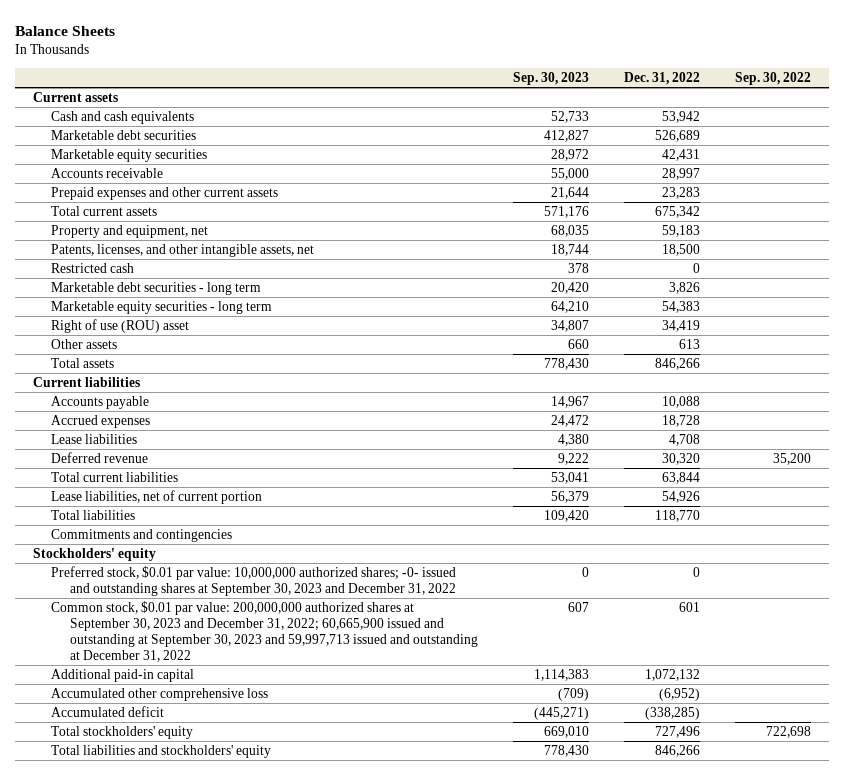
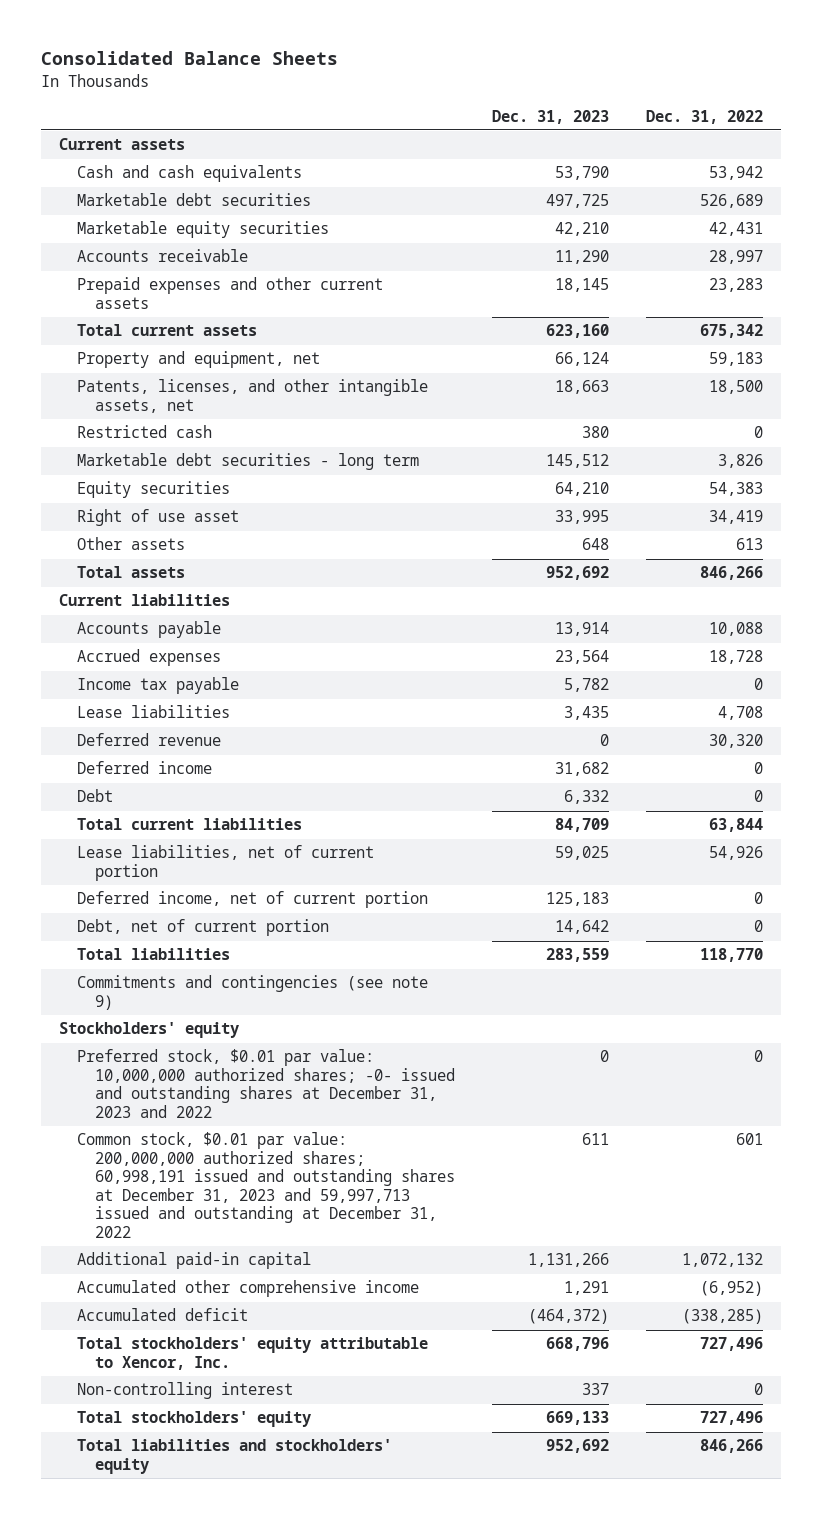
[15,26,116,37] Balance Sheets -> [41,51,339,66] Consolidated Balance Sheets
[513,71,590,85] Sep. 30, 2023 -> none
[735,71,812,85] Sep. 30, 2022 -> none
none -> [492,109,610,124] Dec. 31, 2023
[51,301,273,315] Marketable equity securities - long term -> [77,481,231,499] Equity securities
[51,319,190,334] Right of use (ROU) asset -> [77,509,240,527] Right of use asset
none -> [77,677,240,695] Income tax payable
none -> [77,761,213,775] Deferred income
none -> [77,789,114,803] Debt
none -> [77,891,429,909] Deferred income, net of current portion
none -> [77,919,330,937] Debt, net of current portion
[51,529,233,543] Commitments and contingencies -> [77,975,429,1010] Commitments and contingencies (see note 9)
[51,566,457,596] Preferred stock, $0.01 par value: 10,000,000 authorized shares; -0- issued and outstanding shares at September 30, 2023 and December 31, 2022 -> [77,1049,456,1118] Preferred stock, $0.01 par value: 10,000,000 authorized shares; -0- issued and outstanding shares at December 31, 2023 and 2022
[51,601,479,662] Common stock, $0.01 par value: 200,000,000 authorized shares at September 30, 2023 and December 31, 2022; 60,665,900 issued and outstanding at September 30, 2023 and 59,997,713 issued and outstanding at December 31, 2022 -> [77,1132,456,1238] Common stock, $0.01 par value: 200,000,000 authorized shares; 60,998,191 issued and outstanding shares at December 31, 2023 and 59,997,713 issued and outstanding at December 31, 2022
[51,688,269,702] Accumulated other comprehensive loss -> [77,1280,420,1298] Accumulated other comprehensive income
none -> [77,1337,429,1370] Total stockholders' equity attributable to Xencor, Inc.
none -> [77,1382,294,1400] Non-controlling interest

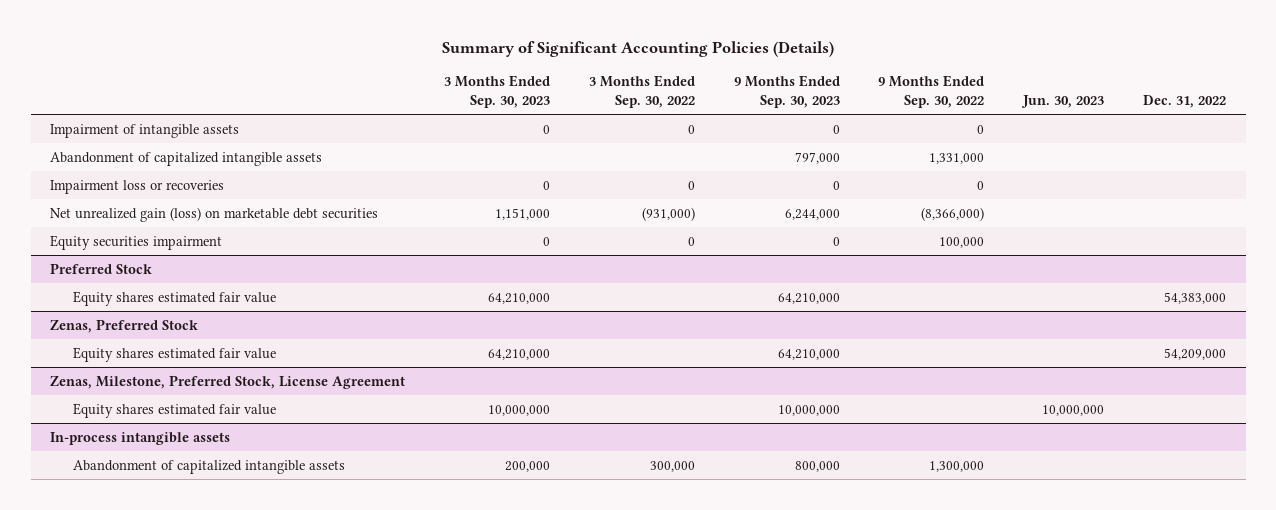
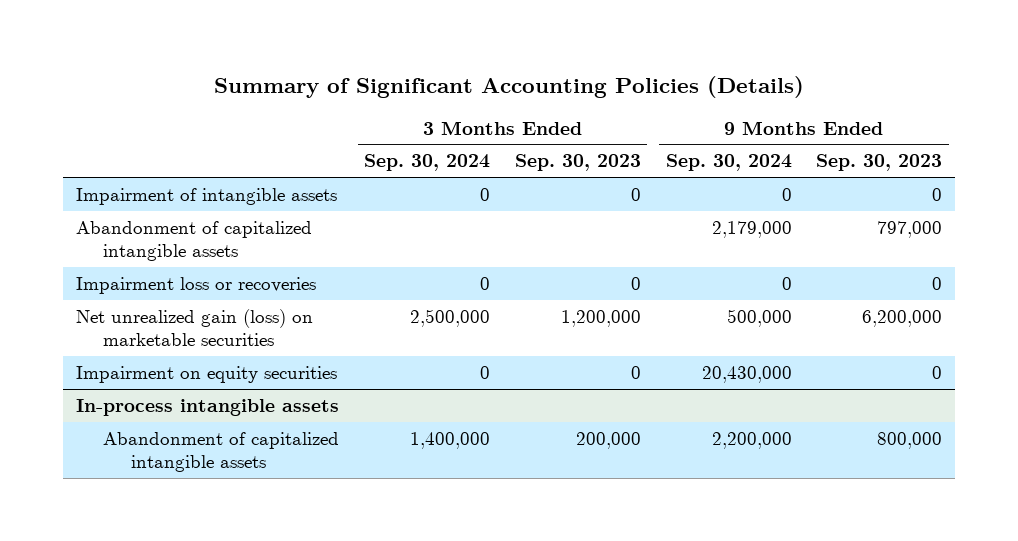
[588,75,695,108] 3 Months Ended Sep. 30, 2022 -> none
[878,75,985,108] 9 Months Ended Sep. 30, 2022 -> none
[1021,94,1105,108] Jun. 30, 2023 -> none
[1143,94,1227,108] Dec. 31, 2022 -> none
none -> [364,154,491,172] Sep. 30, 2024
none -> [665,154,792,172] Sep. 30, 2024
[49,262,152,274] Preferred Stock -> none
[72,290,276,306] Equity shares estimated fair value -> none
[49,318,198,333] Zenas, Preferred Stock -> none
[72,346,276,362] Equity shares estimated fair value -> none
[49,374,405,389] Zenas, Milestone, Preferred Stock, License Agreement -> none
[72,402,276,418] Equity shares estimated fair value -> none
[49,206,378,222] Net unrealized gain (loss) on marketable debt securities -> [75,308,313,346] Net unrealized gain (loss) on marketable securities
[494,207,550,220] 1,151,000 -> [560,309,641,327] 1,200,000
[784,208,840,220] 6,244,000 -> [862,309,943,327] 6,200,000
[49,234,222,250] Equity securities impairment -> [75,365,337,383] Impairment on equity securities

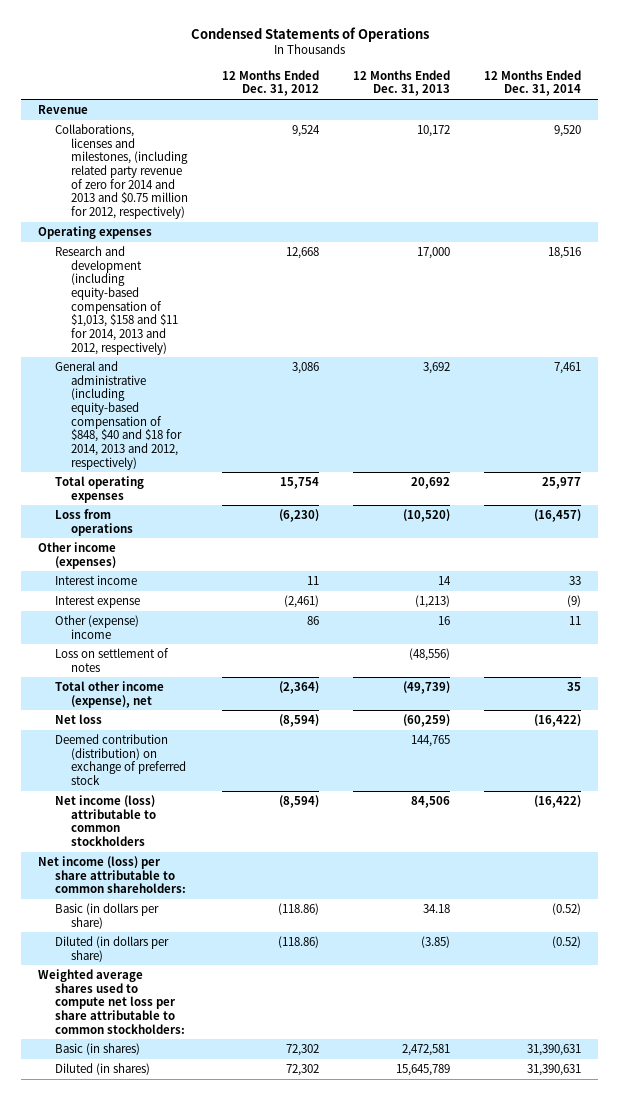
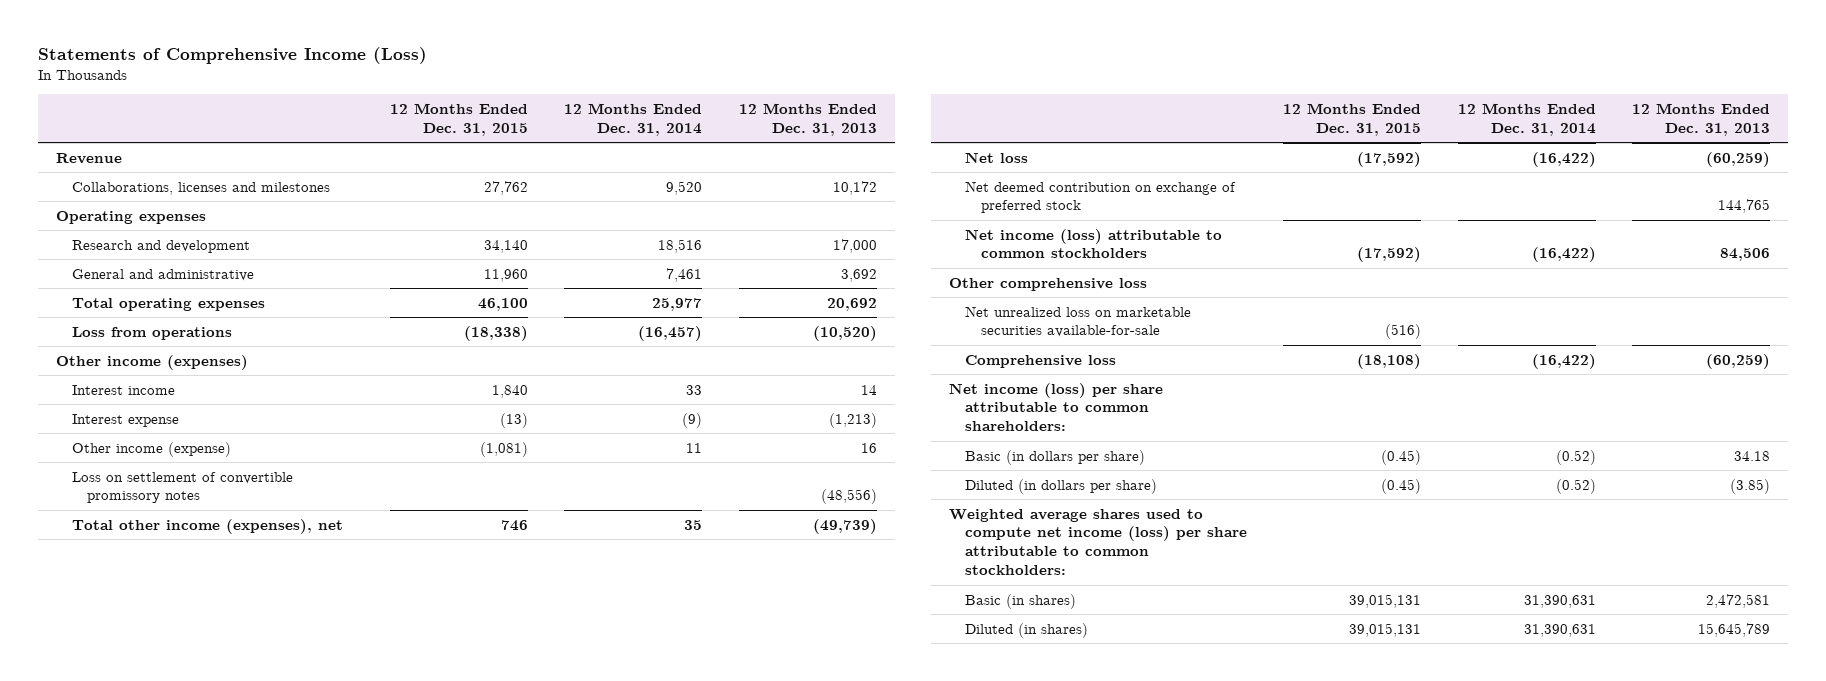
[190,26,429,42] Condensed Statements of Operations -> [37,47,427,65] Statements of Comprehensive Income (Loss)
[222,69,320,97] 12 Months Ended Dec. 31, 2012 -> none
none -> [390,103,529,136] 12 Months Ended Dec. 31, 2015
[54,123,189,220] Collaborations, licenses and milestones, (including related party revenue of zero for 2014 and 2013 and $0.75 million for 2012, respectively) -> [71,181,330,195] Collaborations, licenses and milestones
[54,245,179,355] Research and development (including equity-based compensation of $1,013, $158 and $11 for 2014, 2013 and 2012, respectively) -> [71,239,250,253] Research and development
[54,360,183,470] General and administrative (including equity-based compensation of $848, $40 and $18 for 2014, 2013 and 2012, respectively) -> [71,268,254,281] General and administrative
[54,614,139,639] Other (expense) income -> [71,441,231,457] Other income (expense)
[54,647,169,672] Loss on settlement of notes -> [71,471,293,504] Loss on settlement of convertible promissory notes
[54,680,164,708] Total other income (expense), net -> [71,518,343,534] Total other income (expenses), net
[54,733,187,786] Deemed contribution (distribution) on exchange of preferred stock -> [965,180,1237,214] Net deemed contribution on exchange of preferred stock
none -> [949,277,1148,291] Other comprehensive loss
none -> [965,305,1192,338] Net unrealized loss on marketable securities available-for-sale
none -> [965,354,1117,368] Comprehensive loss
[38,968,185,1034] Weighted average shares used to compute net loss per share attributable to common stockholders: -> [949,508,1248,576] Weighted average shares used to compute net income (loss) per share attributable to common stockholders:

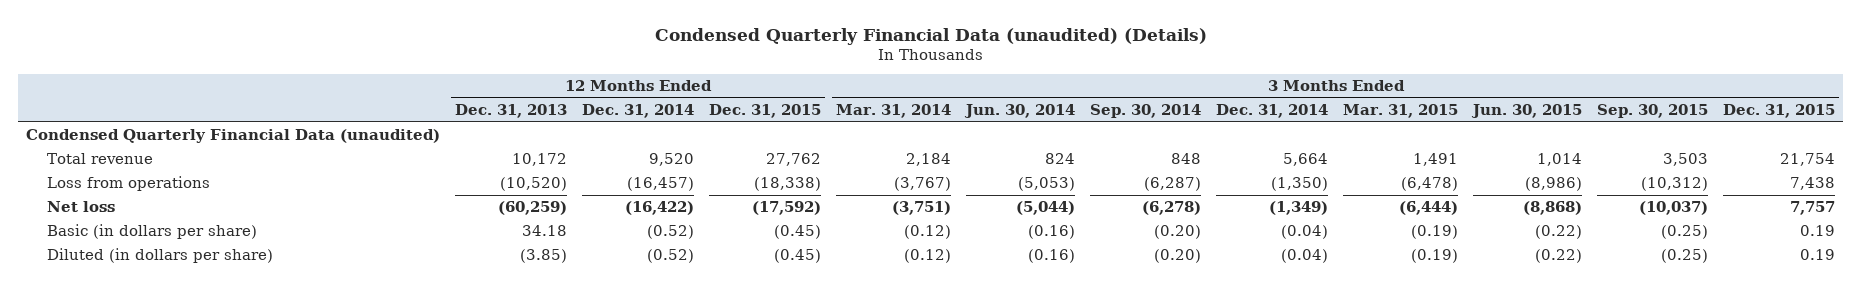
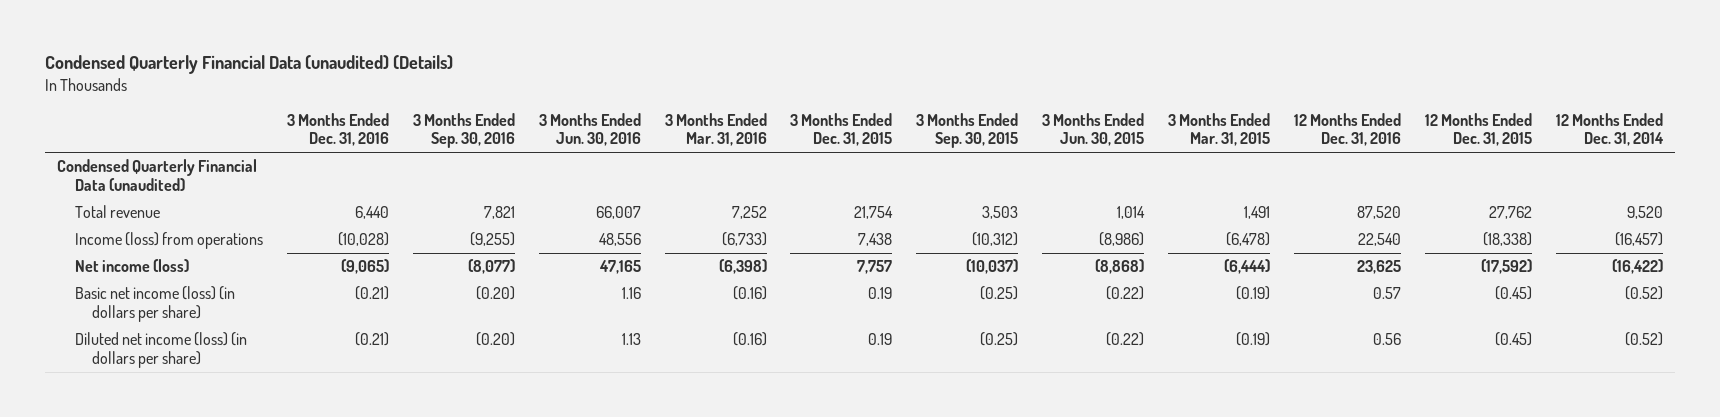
[454,103,567,118] Dec. 31, 2013 -> none
[835,103,951,118] Mar. 31, 2014 -> none
[964,103,1076,118] Jun. 30, 2014 -> none
[1090,103,1202,118] Sep. 30, 2014 -> none
[1216,103,1329,118] Dec. 31, 2014 -> none
none -> [286,112,389,147] 3 Months Ended Dec. 31, 2016
none -> [412,112,515,149] 3 Months Ended Sep. 30, 2016
none -> [538,112,641,147] 3 Months Ended Jun. 30, 2016
none -> [664,112,767,147] 3 Months Ended Mar. 31, 2016
none -> [1294,112,1402,147] 12 Months Ended Dec. 31, 2016
[46,176,210,192] Loss from operations -> [74,232,263,250] Income (loss) from operations
[46,201,115,213] Net loss -> [74,259,189,273] Net income (loss)
[46,224,257,240] Basic (in dollars per share) -> [74,286,235,322] Basic net income (loss) (in dollars per share)
[46,248,273,264] Diluted (in dollars per share) -> [74,332,247,368] Diluted net income (loss) (in dollars per share)

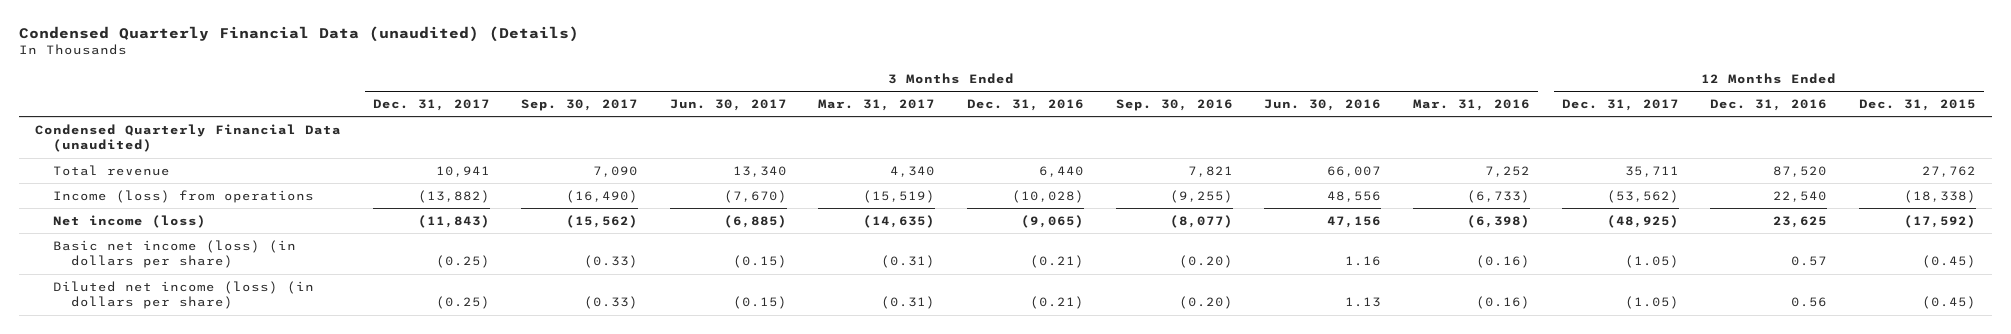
[790,112,893,147] 3 Months Ended Dec. 31, 2015 -> none
[916,112,1019,149] 3 Months Ended Sep. 30, 2015 -> none
[1042,112,1145,147] 3 Months Ended Jun. 30, 2015 -> none
[1168,112,1271,147] 3 Months Ended Mar. 31, 2015 -> none
[1556,112,1665,147] 12 Months Ended Dec. 31, 2014 -> none
none -> [372,99,490,112] Dec. 31, 2017
none -> [521,99,639,112] Sep. 30, 2017
none -> [669,99,787,112] Jun. 30, 2017
none -> [818,99,936,112] Mar. 31, 2017
none -> [1561,99,1679,112] Dec. 31, 2017
[598,260,641,275] 47,165 -> [1327,215,1382,228] 47,156

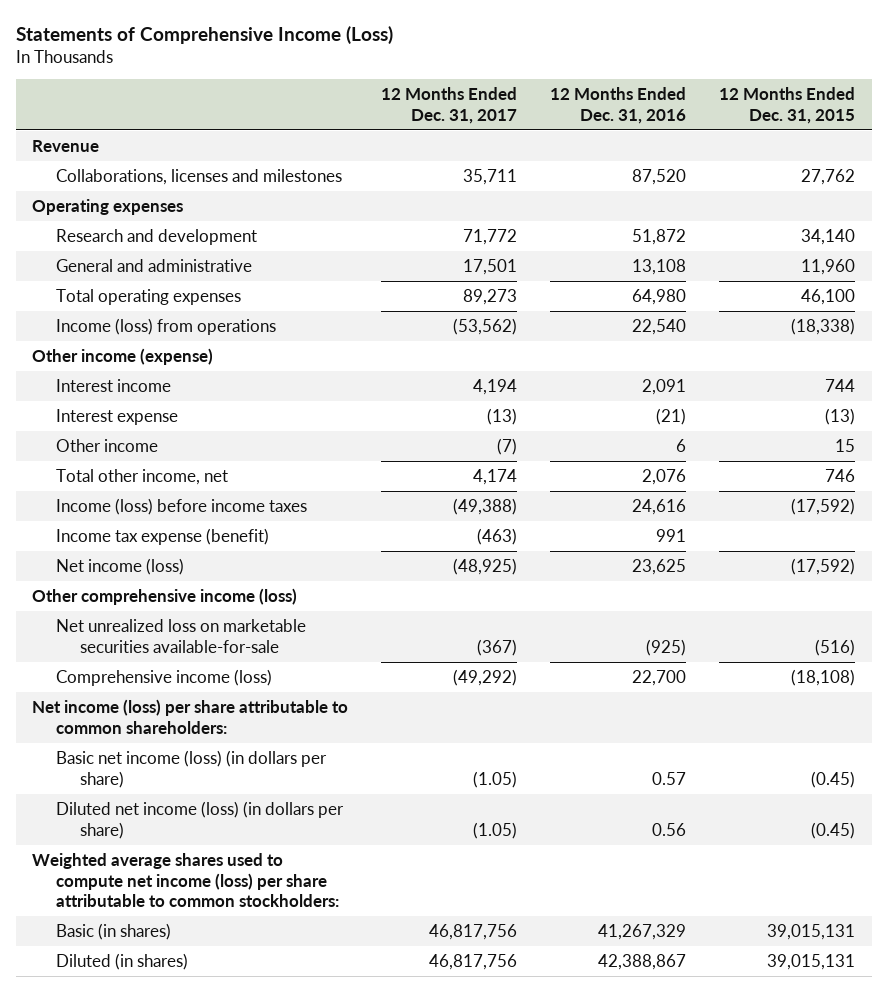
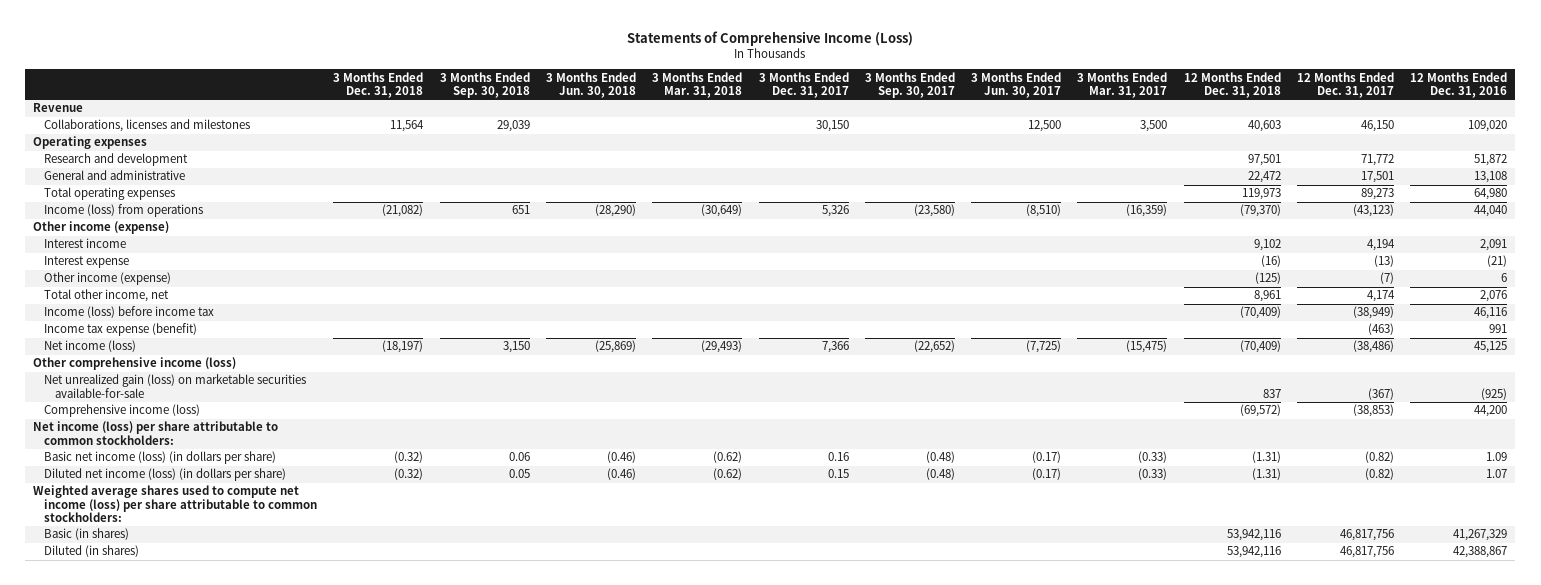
[719,87,856,124] 12 Months Ended Dec. 31, 2015 -> none
none -> [333,71,424,99] 3 Months Ended Dec. 31, 2018
none -> [439,71,530,99] 3 Months Ended Sep. 30, 2018
none -> [545,71,636,99] 3 Months Ended Jun. 30, 2018
none -> [652,71,743,99] 3 Months Ended Mar. 31, 2018
none -> [758,71,849,99] 3 Months Ended Dec. 31, 2017
none -> [864,71,955,99] 3 Months Ended Sep. 30, 2017
none -> [971,71,1062,99] 3 Months Ended Jun. 30, 2017
none -> [1077,71,1168,99] 3 Months Ended Mar. 31, 2017
none -> [1183,71,1281,99] 12 Months Ended Dec. 31, 2018
[463,168,518,185] 35,711 -> [1360,120,1394,133] 46,150
[632,168,687,185] 87,520 -> [1468,120,1508,133] 109,020
[453,317,518,335] (53,562) -> [1352,204,1394,218] (43,123)
[632,318,687,335] 22,540 -> [1474,205,1508,218] 44,040
[55,438,158,452] Other income -> [44,272,172,286] Other income (expense)
[55,497,307,515] Income (loss) before income taxes -> [44,306,215,319] Income (loss) before income tax
[453,497,518,515] (49,388) -> [1352,306,1394,320] (38,949)
[632,498,687,515] 24,616 -> [1474,307,1508,320] 46,116
[453,557,518,575] (48,925) -> [1352,340,1394,354] (38,486)
[632,558,687,575] 23,625 -> [1474,341,1508,354] 45,125
[55,618,306,653] Net unrealized loss on marketable securities available-for-sale -> [44,374,307,398] Net unrealized gain (loss) on marketable securities available-for-sale
[453,668,518,686] (49,292) -> [1352,404,1394,418] (38,853)
[632,669,687,686] 22,700 -> [1474,405,1508,418] 44,200
[32,698,349,734] Net income (loss) per share attributable to common shareholders: -> [33,421,279,445] Net income (loss) per share attributable to common stockholders:
[473,770,518,788] (1.05) -> [1364,451,1394,464] (0.82)
[652,771,687,785] 0.57 -> [1486,452,1508,462] 1.09
[473,821,518,839] (1.05) -> [1364,468,1394,481] (0.82)
[652,822,687,836] 0.56 -> [1486,469,1508,479] 1.07

